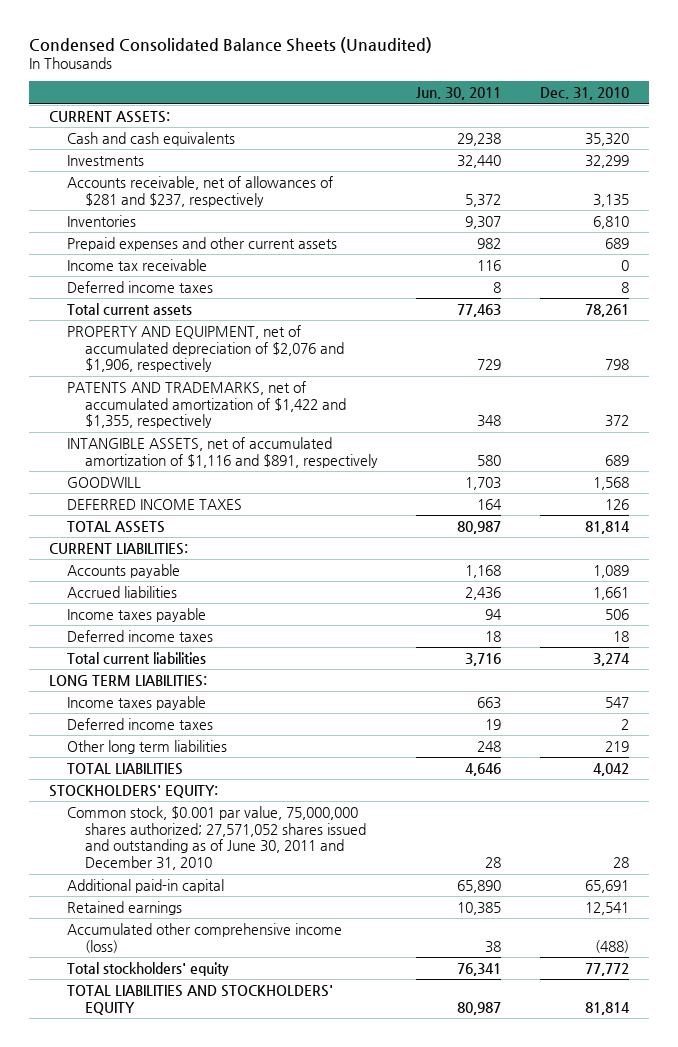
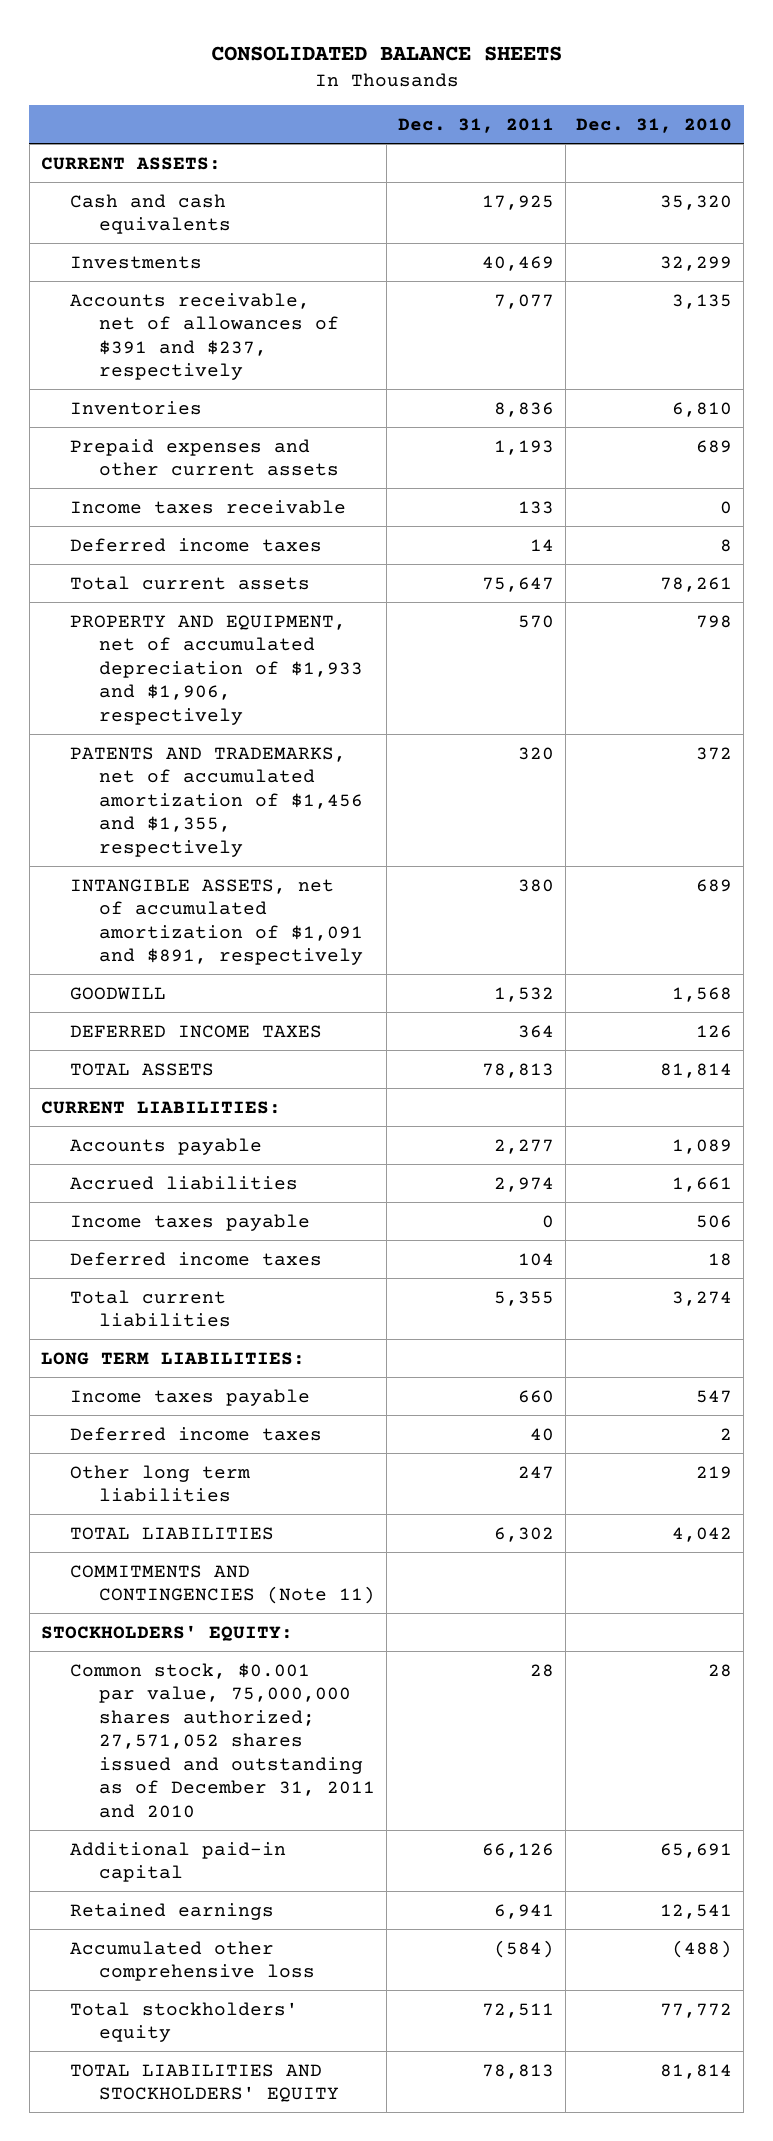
[29,37,433,54] Condensed Consolidated Balance Sheets (Unaudited) -> [210,45,562,61] CONSOLIDATED BALANCE SHEETS
[416,87,502,101] Jun. 30, 2011 -> none
none -> [397,118,554,134] Dec. 31, 2011
[66,175,333,207] Accounts receivable, net of allowances of $281 and $237, respectively -> [70,292,340,381] Accounts receivable, net of allowances of $391 and $237, respectively
[66,258,207,271] Income tax receivable -> [70,499,347,514] Income taxes receivable
[66,324,344,373] PROPERTY AND EQUIPMENT, net of accumulated depreciation of $2,076 and $1,906, respectively -> [70,614,364,725] PROPERTY AND EQUIPMENT, net of accumulated depreciation of $1,933 and $1,906, respectively
[66,380,346,429] PATENTS AND TRADEMARKS, net of accumulated amortization of $1,422 and $1,355, respectively -> [70,746,364,857] PATENTS AND TRADEMARKS, net of accumulated amortization of $1,456 and $1,355, respectively
[66,436,378,468] INTANGIBLE ASSETS, net of accumulated amortization of $1,116 and $891, respectively -> [70,878,364,966] INTANGIBLE ASSETS, net of accumulated amortization of $1,091 and $891, respectively
none -> [70,1564,376,1605] COMMITMENTS AND CONTINGENCIES (Note 11)
[66,805,366,871] Common stock, $0.001 par value, 75,000,000 shares authorized; 27,571,052 shares issued and outstanding as of June 30, 2011 and December 31, 2010 -> [70,1662,376,1818] Common stock, $0.001 par value, 75,000,000 shares authorized; 27,571,052 shares issued and outstanding as of December 31, 2011 and 2010
[66,922,342,953] Accumulated other comprehensive income (loss) -> [70,1940,316,1982] Accumulated other comprehensive loss

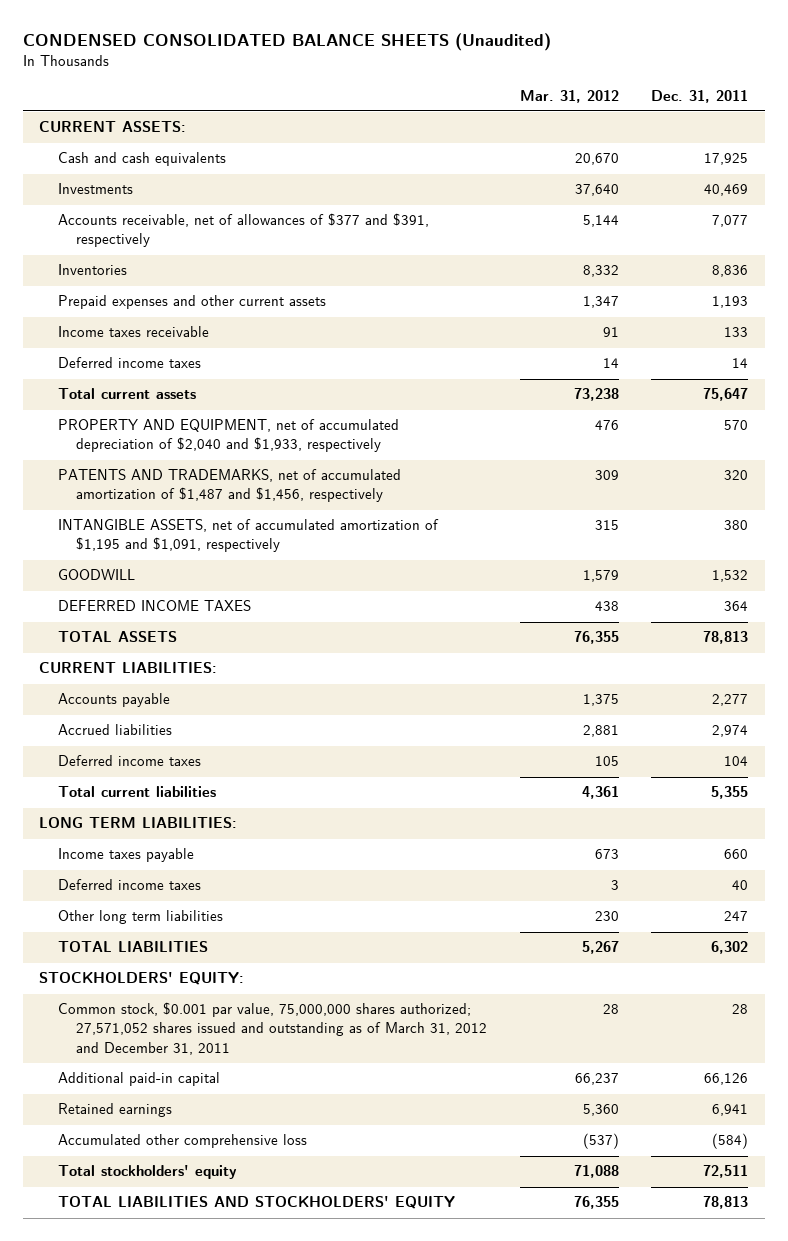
[210,45,562,61] CONSOLIDATED BALANCE SHEETS -> [22,32,551,51] CONDENSED CONSOLIDATED BALANCE SHEETS (Unaudited)
[576,118,733,134] Dec. 31, 2010 -> none
none -> [519,89,619,103] Mar. 31, 2012
[70,292,340,381] Accounts receivable, net of allowances of $391 and $237, respectively -> [57,213,429,248] Accounts receivable, net of allowances of $377 and $391, respectively
[70,614,364,725] PROPERTY AND EQUIPMENT, net of accumulated depreciation of $1,933 and $1,906, respectively -> [57,419,399,453] PROPERTY AND EQUIPMENT, net of accumulated depreciation of $2,040 and $1,933, respectively
[70,746,364,857] PATENTS AND TRADEMARKS, net of accumulated amortization of $1,456 and $1,355, respectively -> [57,469,401,503] PATENTS AND TRADEMARKS, net of accumulated amortization of $1,487 and $1,456, respectively
[70,878,364,966] INTANGIBLE ASSETS, net of accumulated amortization of $1,091 and $891, respectively -> [57,519,439,553] INTANGIBLE ASSETS, net of accumulated amortization of $1,195 and $1,091, respectively
[70,1213,311,1231] Income taxes payable -> none
[70,1564,376,1605] COMMITMENTS AND CONTINGENCIES (Note 11) -> none
[70,1662,376,1818] Common stock, $0.001 par value, 75,000,000 shares authorized; 27,571,052 shares issued and outstanding as of December 31, 2011 and 2010 -> [57,1002,487,1055] Common stock, $0.001 par value, 75,000,000 shares authorized; 27,571,052 shares issued and outstanding as of March 31, 2012 and December 31, 2011

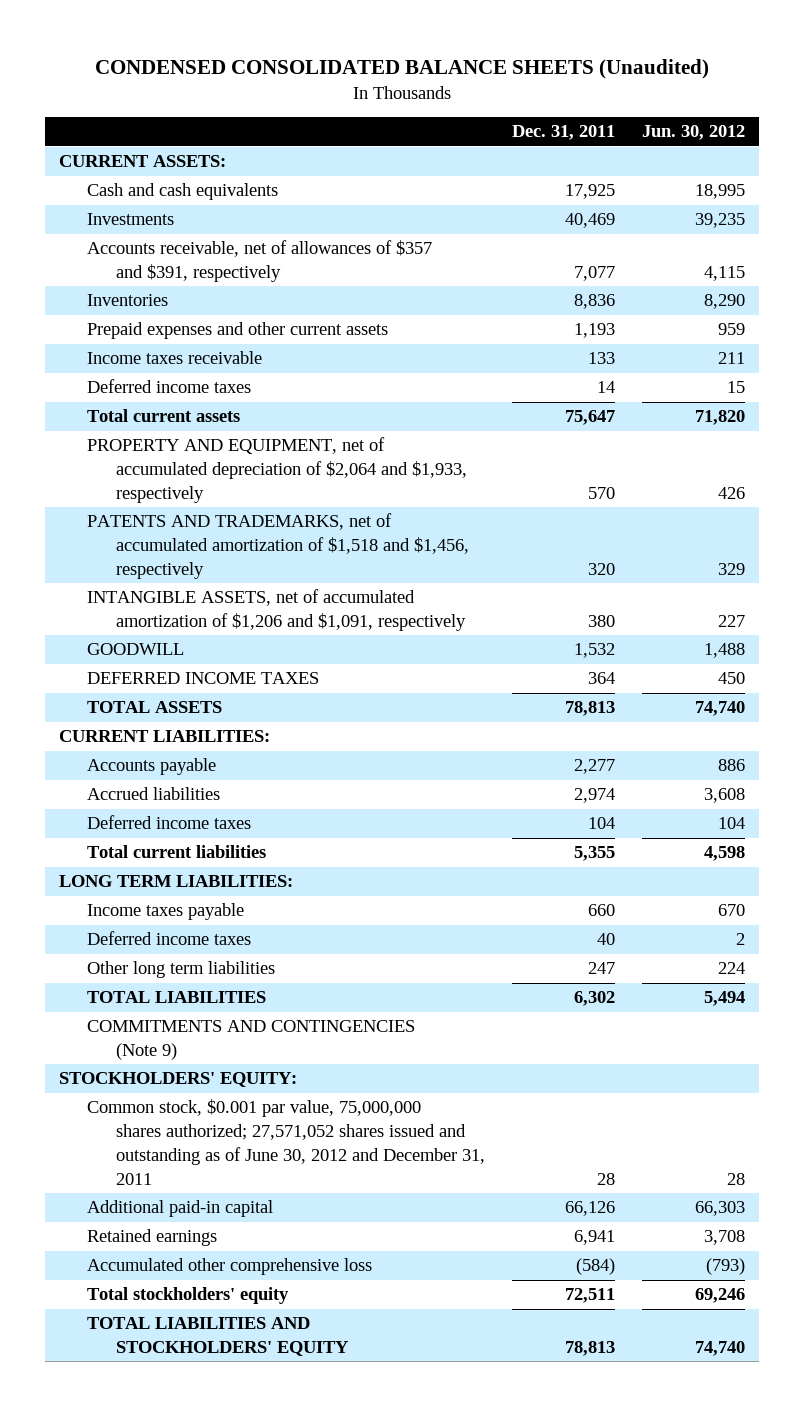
[519,89,619,103] Mar. 31, 2012 -> none
none -> [642,125,746,141] Jun. 30, 2012
[57,213,429,248] Accounts receivable, net of allowances of $377 and $391, respectively -> [87,240,433,283] Accounts receivable, net of allowances of $357 and $391, respectively
[57,419,399,453] PROPERTY AND EQUIPMENT, net of accumulated depreciation of $2,040 and $1,933, respectively -> [87,437,468,503] PROPERTY AND EQUIPMENT, net of accumulated depreciation of $2,064 and $1,933, respectively
[57,469,401,503] PATENTS AND TRADEMARKS, net of accumulated amortization of $1,487 and $1,456, respectively -> [87,513,470,579] PATENTS AND TRADEMARKS, net of accumulated amortization of $1,518 and $1,456, respectively
[57,519,439,553] INTANGIBLE ASSETS, net of accumulated amortization of $1,195 and $1,091, respectively -> [87,589,467,632] INTANGIBLE ASSETS, net of accumulated amortization of $1,206 and $1,091, respectively
none -> [87,1020,416,1061] COMMITMENTS AND CONTINGENCIES (Note 9)
[57,1002,487,1055] Common stock, $0.001 par value, 75,000,000 shares authorized; 27,571,052 shares issued and outstanding as of March 31, 2012 and December 31, 2011 -> [87,1099,486,1185] Common stock, $0.001 par value, 75,000,000 shares authorized; 27,571,052 shares issued and outstanding as of June 30, 2012 and December 31, 2011

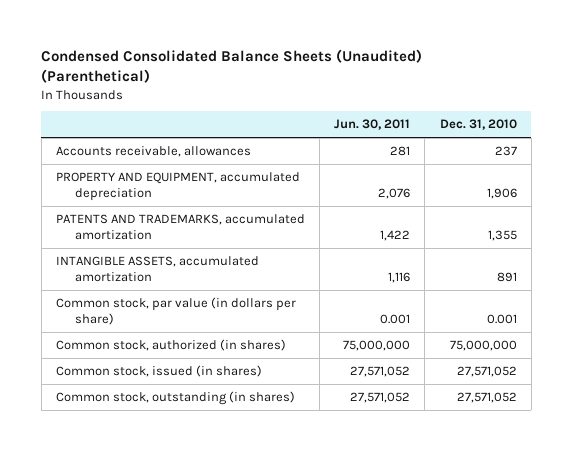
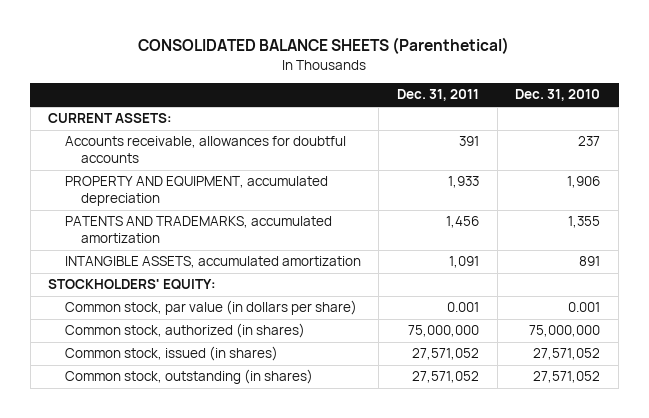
[41,49,423,84] Condensed Consolidated Balance Sheets (Unaudited) (Parenthetical) -> [138,37,510,55] CONSOLIDATED BALANCE SHEETS (Parenthetical)
[334,119,411,131] Jun. 30, 2011 -> none
none -> [397,89,480,102] Dec. 31, 2011
none -> [48,113,173,124] CURRENT ASSETS:
[56,145,252,157] Accounts receivable, allowances -> [64,136,346,164] Accounts receivable, allowances for doubtful accounts
none -> [48,279,217,291] STOCKHOLDERS' EQUITY:

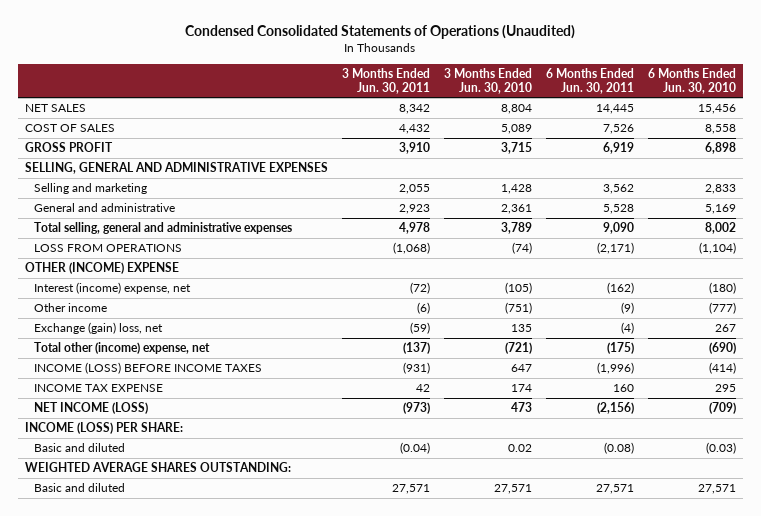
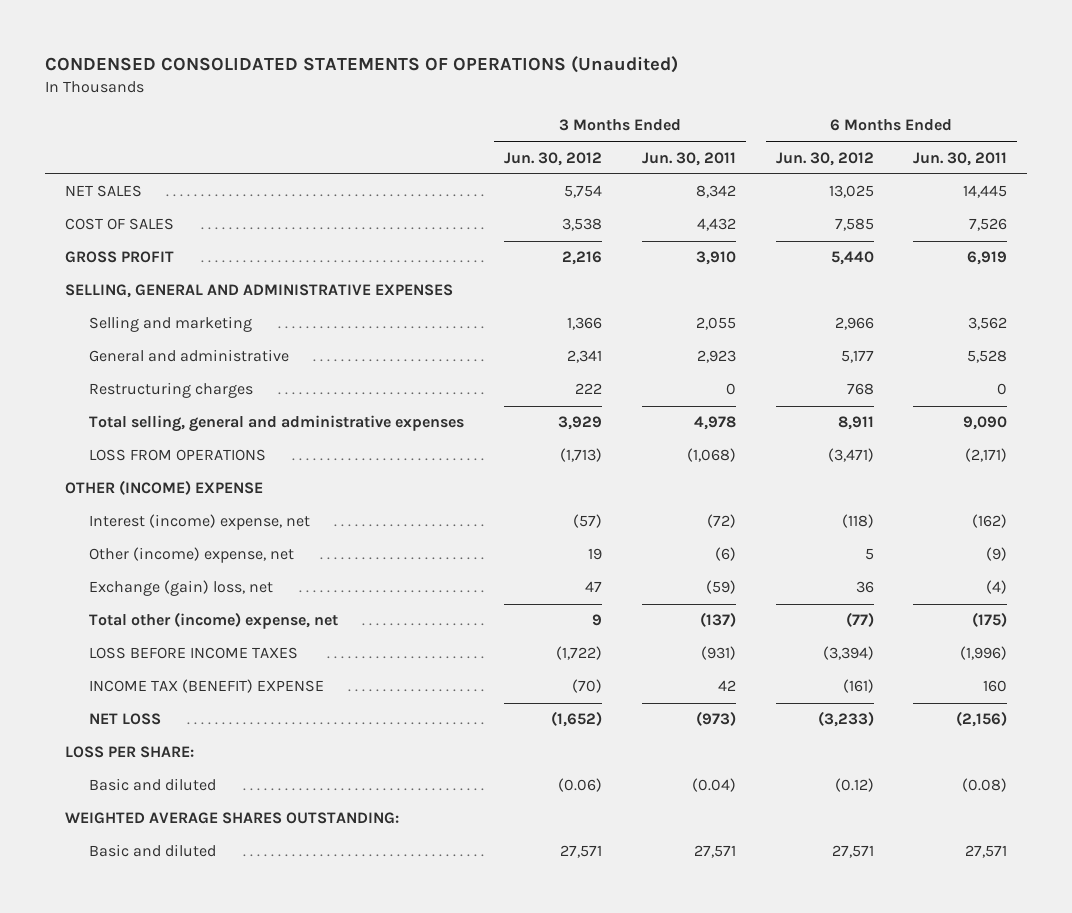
[185,24,576,39] Condensed Consolidated Statements of Operations (Unaudited) -> [45,56,679,74] CONDENSED CONSOLIDATED STATEMENTS OF OPERATIONS (Unaudited)
[443,67,532,94] 3 Months Ended Jun. 30, 2010 -> none
[647,67,736,94] 6 Months Ended Jun. 30, 2010 -> none
none -> [504,151,603,166] Jun. 30, 2012
none -> [775,151,874,166] Jun. 30, 2012
none -> [89,382,254,399] Restructuring charges
[33,303,107,313] Other income -> [89,547,295,564] Other (income) expense, net
[33,362,262,375] INCOME (LOSS) BEFORE INCOME TAXES -> [89,647,299,660] LOSS BEFORE INCOME TAXES
[33,384,163,393] INCOME TAX EXPENSE -> [89,679,325,694] INCOME TAX (BENEFIT) EXPENSE
[33,402,148,415] NET INCOME (LOSS) -> [89,713,162,726] NET LOSS
[24,422,183,435] INCOME (LOSS) PER SHARE: -> [65,746,195,759] LOSS PER SHARE:

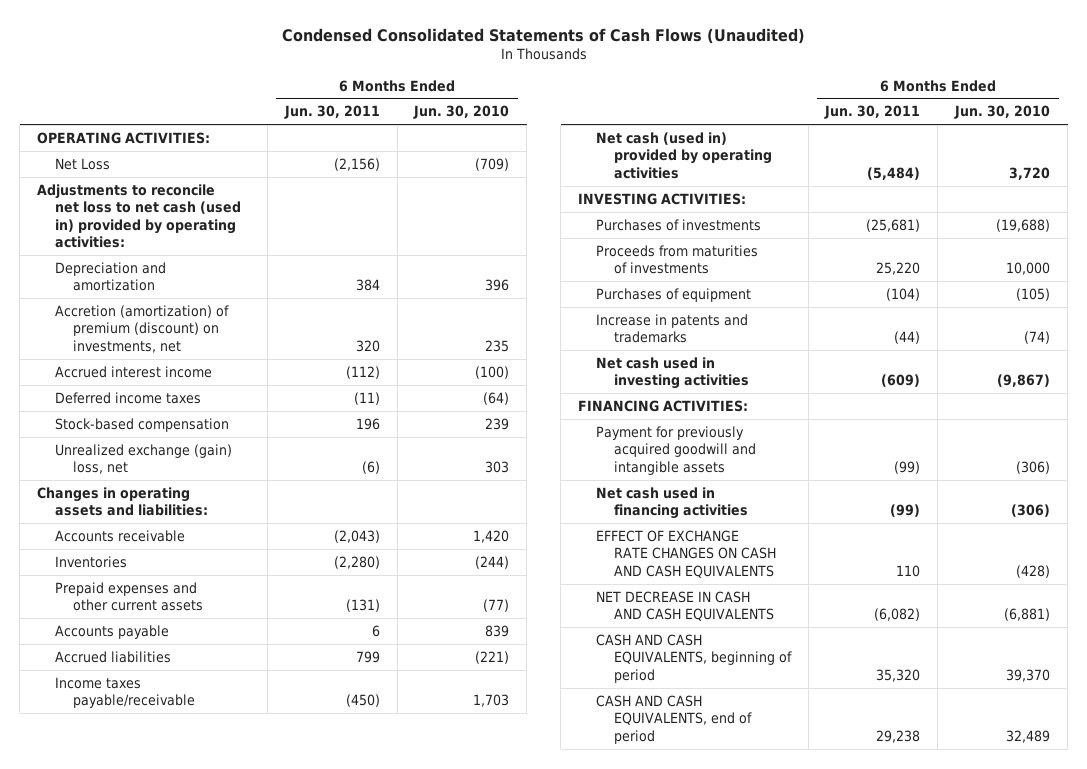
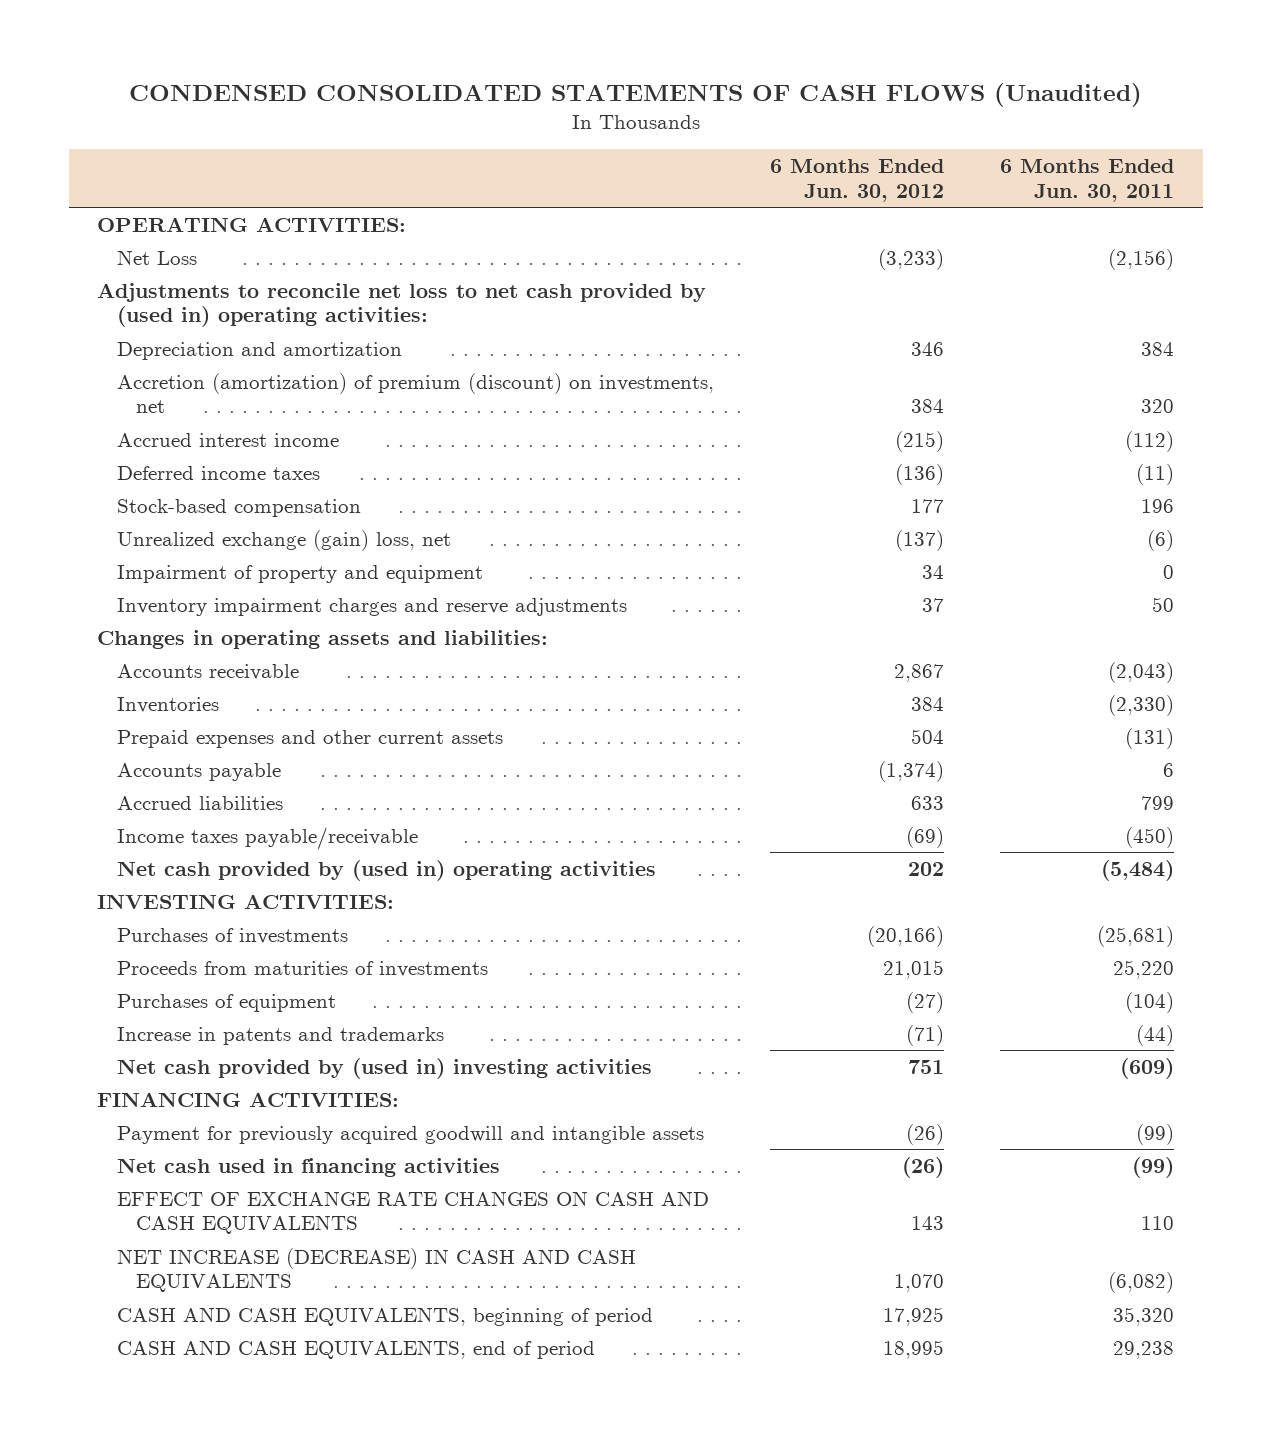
[281,27,805,44] Condensed Consolidated Statements of Cash Flows (Unaudited) -> [128,83,1142,108] CONDENSED CONSOLIDATED STATEMENTS OF CASH FLOWS (Unaudited)
[413,105,510,120] Jun. 30, 2010 -> none
none -> [770,158,945,202] 6 Months Ended Jun. 30, 2012
[37,183,242,249] Adjustments to reconcile net loss to net cash (used in) provided by operating activities: -> [97,282,707,328] Adjustments to reconcile net loss to net cash provided by (used in) operating activities:
none -> [116,564,483,583] Impairment of property and equipment
none -> [116,597,627,616] Inventory impairment charges and reserve adjustments
[333,555,380,569] (2,280) -> [1108,694,1175,716] (2,330)
[595,131,772,179] Net cash (used in) provided by operating activities -> [116,859,656,881] Net cash provided by (used in) operating activities
[595,356,749,390] Net cash used in investing activities -> [116,1057,652,1079] Net cash provided by (used in) investing activities
[595,590,774,622] NET DECREASE IN CASH AND CASH EQUIVALENTS -> [116,1247,636,1293] NET INCREASE (DECREASE) IN CASH AND CASH EQUIVALENTS

